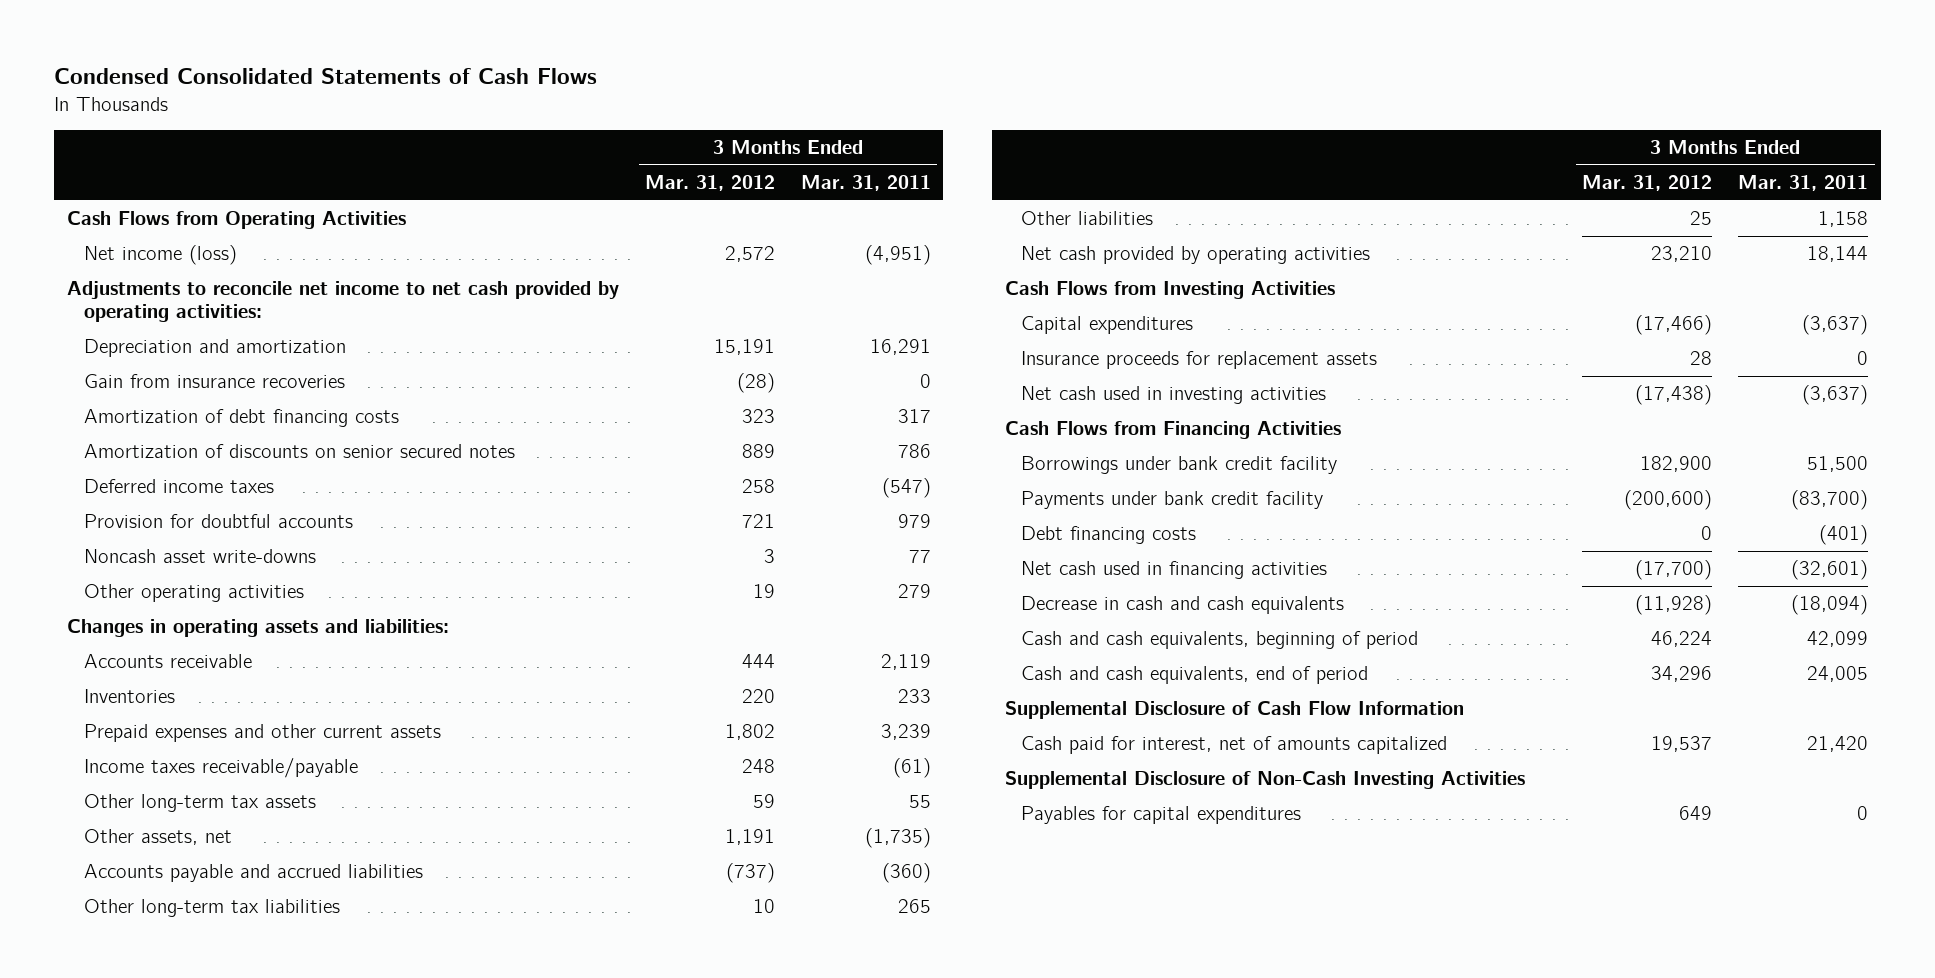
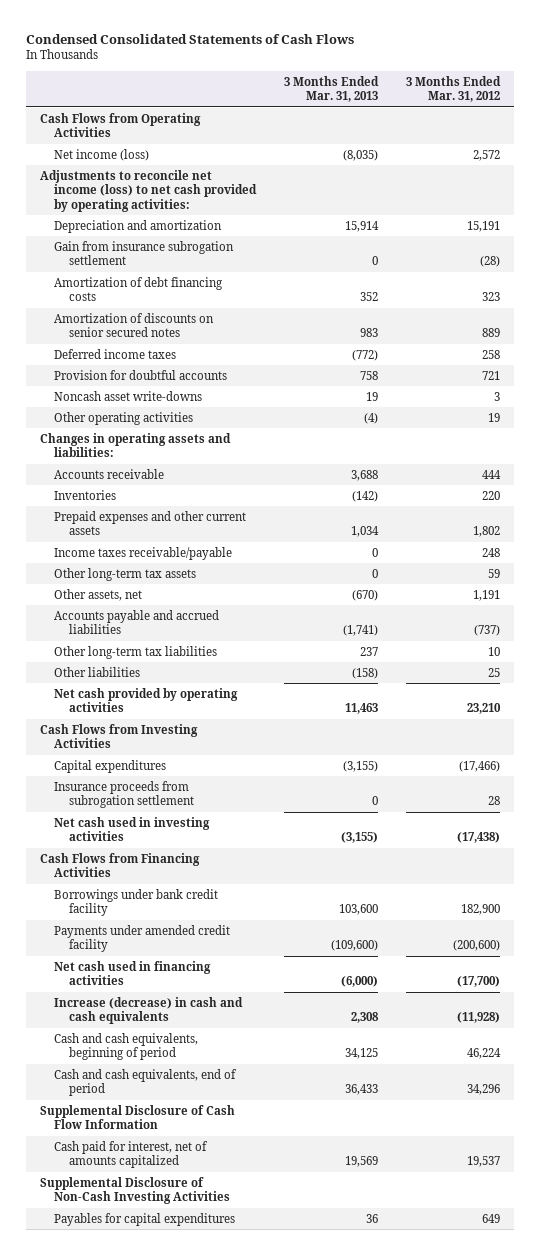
[800,174,931,191] Mar. 31, 2011 -> none
none -> [284,75,380,103] 3 Months Ended Mar. 31, 2013
[67,281,620,322] Adjustments to reconcile net income to net cash provided by operating activities: -> [39,169,258,212] Adjustments to reconcile net income (loss) to net cash provided by operating activities:
[83,374,345,389] Gain from insurance recoveries -> [54,240,235,266] Gain from insurance subrogation settlement
[1021,351,1378,370] Insurance proceeds for replacement assets -> [54,780,194,809] Insurance proceeds from subrogation settlement
[1021,526,1197,545] Debt financing costs -> none
[1021,491,1324,510] Payments under bank credit facility -> [54,924,231,953] Payments under amended credit facility
[1021,596,1345,615] Decrease in cash and cash equivalents -> [54,996,244,1025] Increase (decrease) in cash and cash equivalents

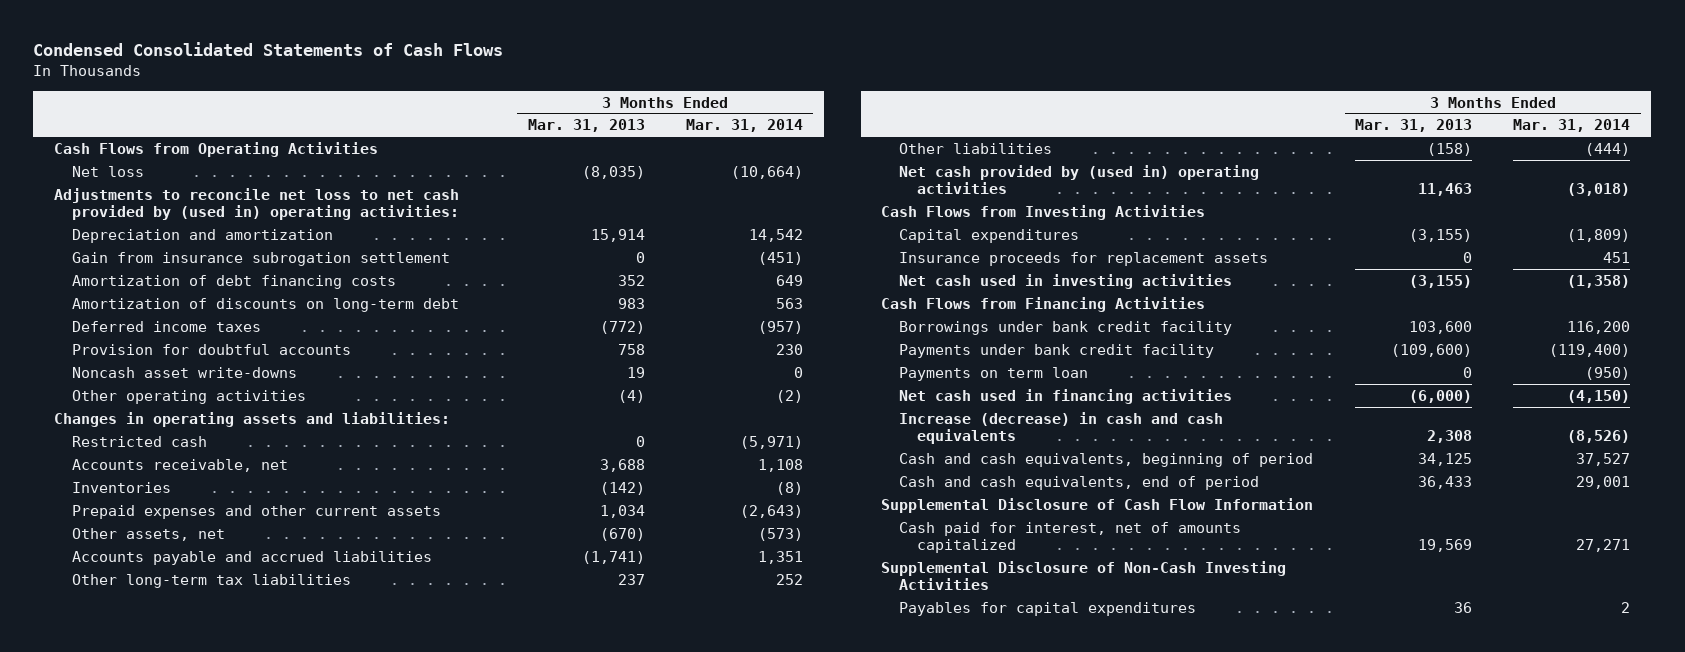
[406,75,502,103] 3 Months Ended Mar. 31, 2012 -> none
none -> [686,119,804,133] Mar. 31, 2014
[54,148,150,161] Net income (loss) -> [72,165,145,177] Net loss
[39,169,258,212] Adjustments to reconcile net income (loss) to net cash provided by operating activities: -> [54,187,460,221] Adjustments to reconcile net loss to net cash provided by (used in) operating activities:
[54,312,215,338] Amortization of discounts on senior secured notes -> [72,297,460,312] Amortization of discounts on long-term debt
none -> [72,435,208,447] Restricted cash
[54,468,165,479] Accounts receivable -> [72,458,289,472] Accounts receivable, net
[54,546,233,560] Income taxes receivable/payable -> none
[54,567,197,581] Other long-term tax assets -> none
[54,687,239,713] Net cash provided by operating activities -> [899,164,1260,195] Net cash provided by (used in) operating activities
[54,780,194,809] Insurance proceeds from subrogation settlement -> [899,251,1269,266] Insurance proceeds for replacement assets
[54,924,231,953] Payments under amended credit facility -> [899,343,1215,358] Payments under bank credit facility
none -> [899,366,1089,381] Payments on term loan

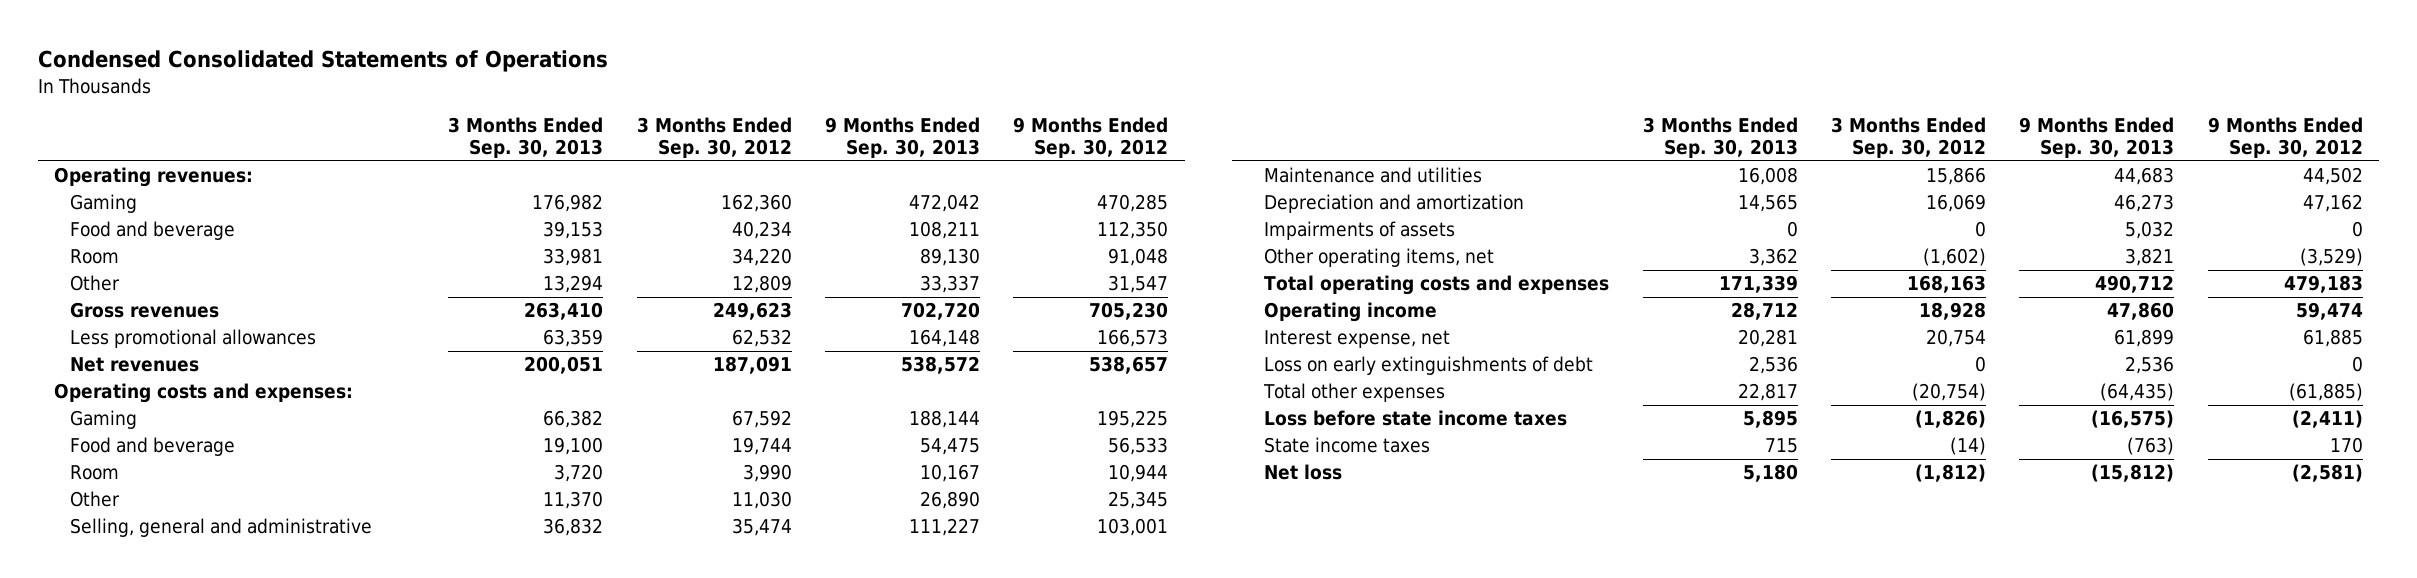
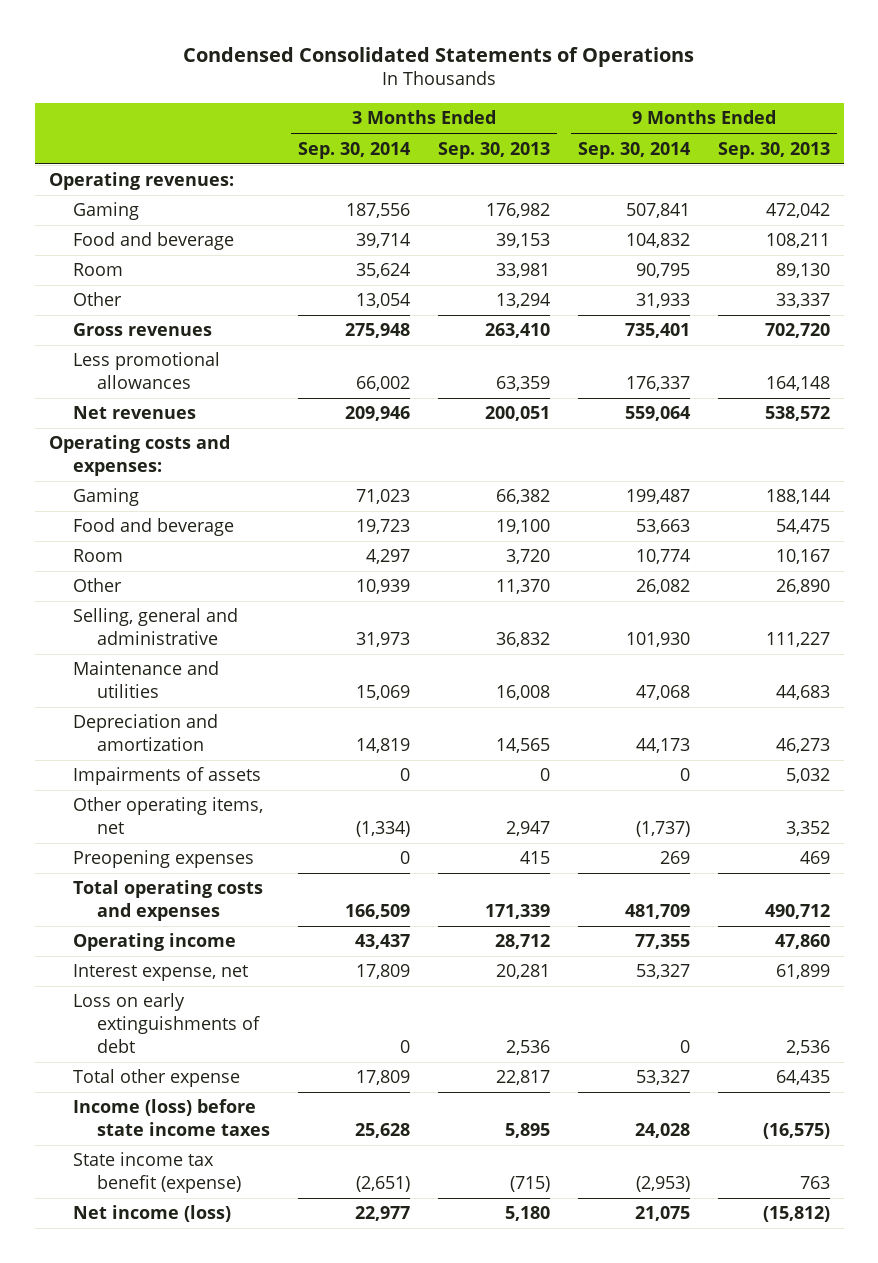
[636,116,792,159] 3 Months Ended Sep. 30, 2012 -> none
[1013,116,1169,159] 9 Months Ended Sep. 30, 2012 -> none
none -> [298,141,411,159] Sep. 30, 2014
none -> [577,141,690,159] Sep. 30, 2014
[1748,248,1798,267] 3,362 -> [505,821,550,837] 2,947
[2125,248,2175,267] 3,821 -> [785,821,830,837] 3,352
none -> [72,850,254,869] Preopening expenses
[1263,383,1446,403] Total other expenses -> [72,1069,240,1088] Total other expense
[2100,383,2175,402] (64,435) -> [775,1070,830,1086] 64,435
[1264,410,1568,427] Loss before state income taxes -> [72,1099,271,1137] Income (loss) before state income taxes
[1264,437,1431,454] State income taxes -> [72,1152,242,1194] State income tax benefit (expense)
[1764,438,1798,454] 715 -> [509,1176,550,1193] (715)
[2127,437,2175,456] (763) -> [799,1176,830,1190] 763
[1264,464,1343,481] Net loss -> [72,1205,231,1223] Net income (loss)

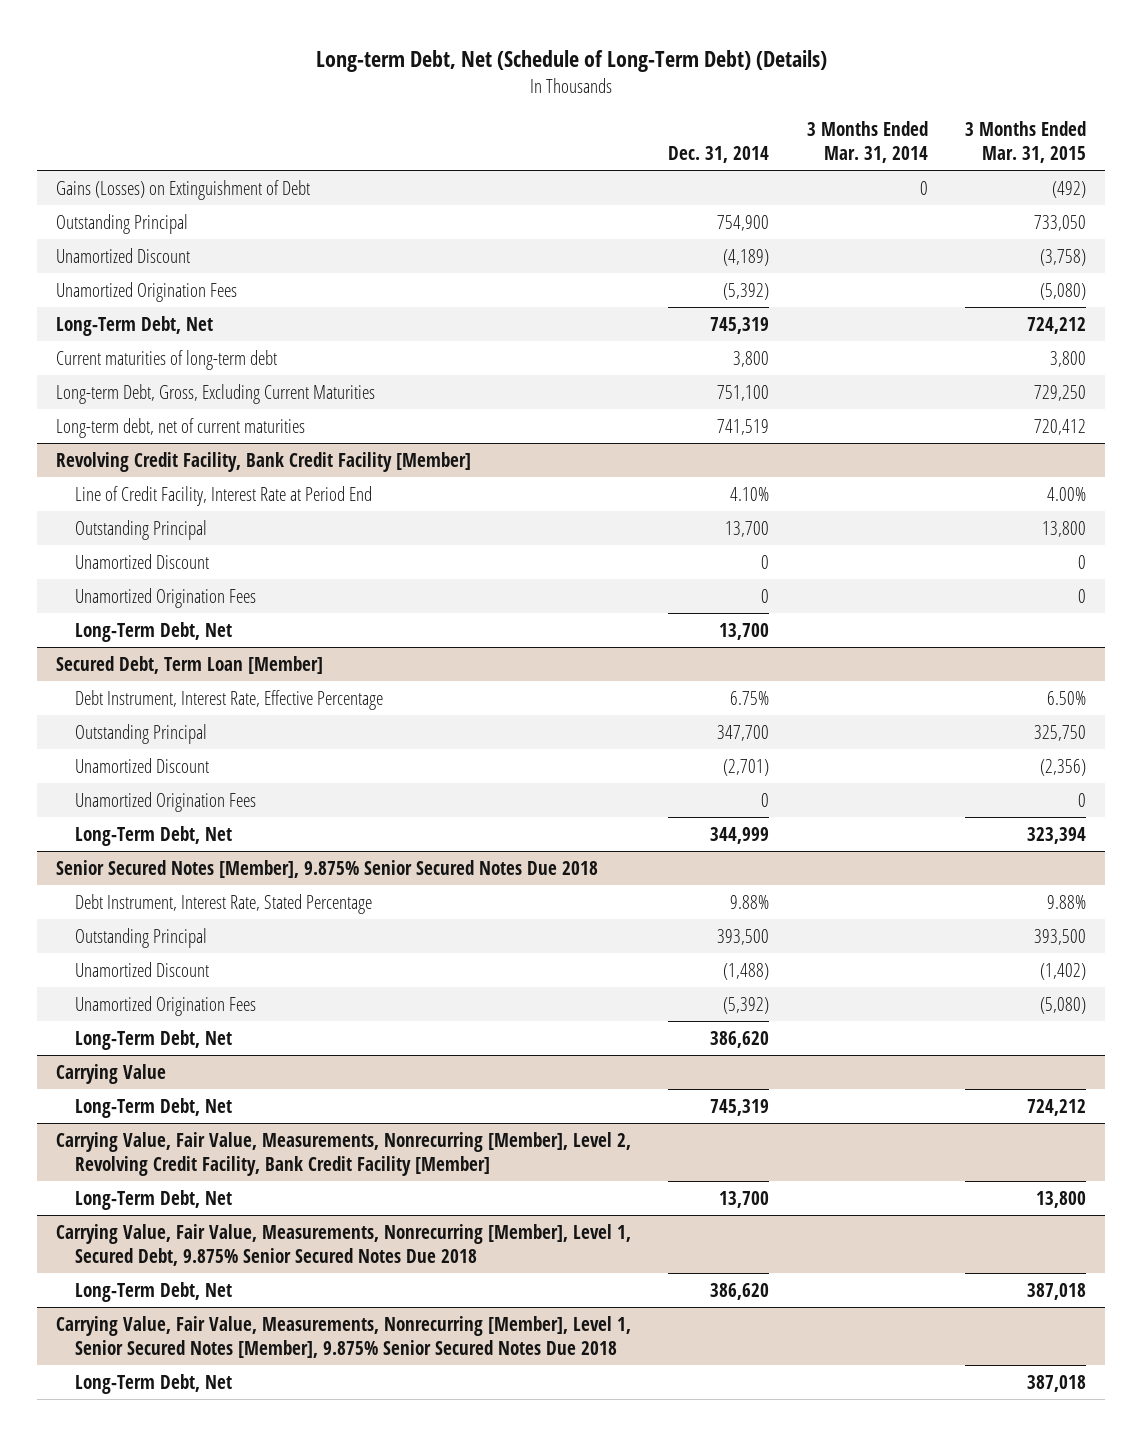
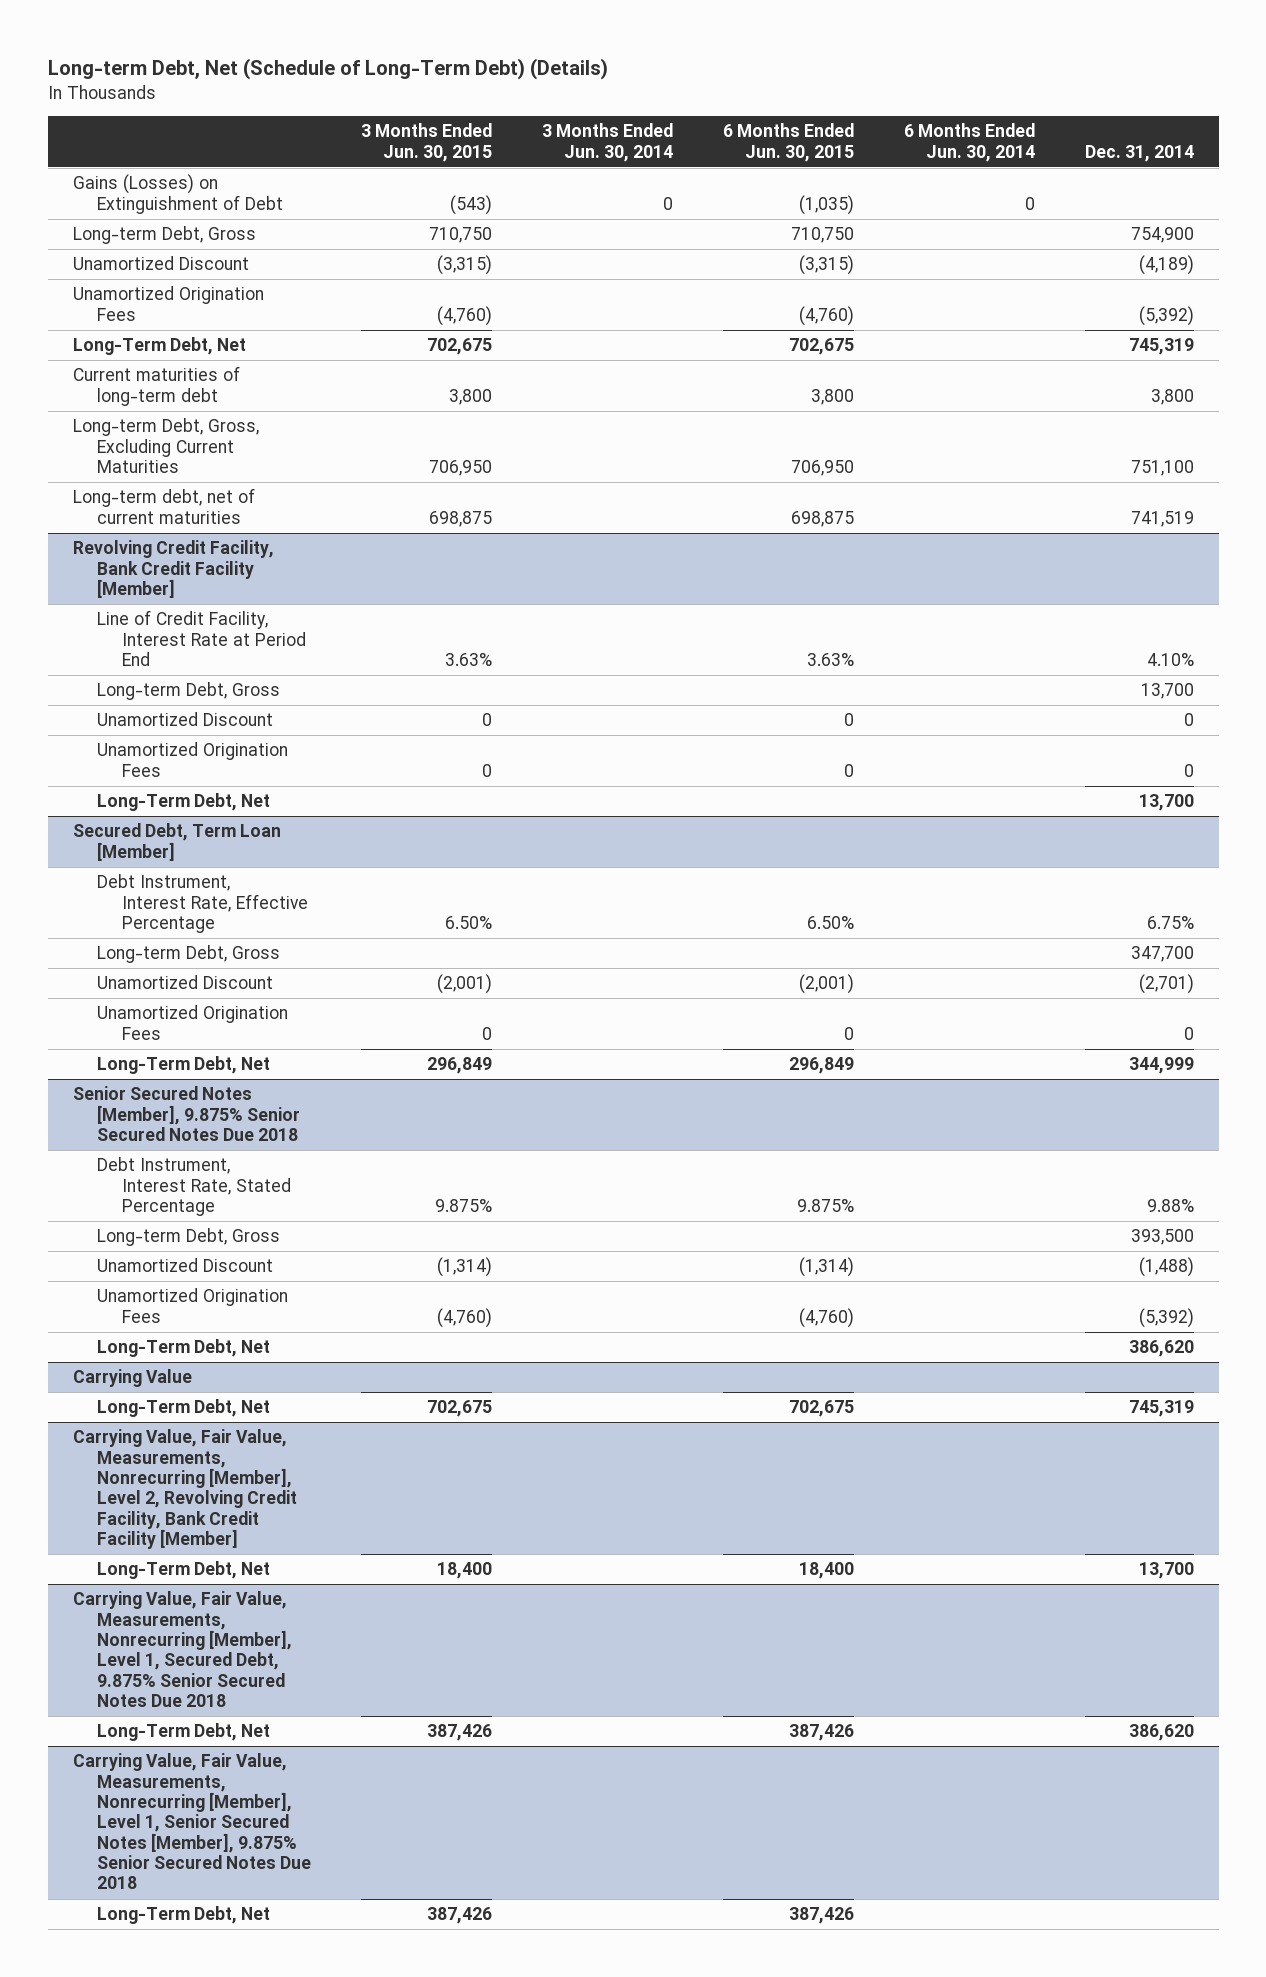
[806,121,928,163] 3 Months Ended Mar. 31, 2014 -> none
[964,121,1086,163] 3 Months Ended Mar. 31, 2015 -> none
none -> [361,123,493,162] 3 Months Ended Jun. 30, 2015
none -> [542,123,674,162] 3 Months Ended Jun. 30, 2014
none -> [722,123,854,162] 6 Months Ended Jun. 30, 2015
none -> [903,123,1035,162] 6 Months Ended Jun. 30, 2014
[55,213,188,234] Outstanding Principal -> [72,226,256,245] Long-term Debt, Gross
[75,519,208,540] Outstanding Principal -> [97,682,281,701] Long-term Debt, Gross
[75,723,208,744] Outstanding Principal -> [97,945,281,964] Long-term Debt, Gross
[75,927,208,948] Outstanding Principal -> [97,1228,281,1247] Long-term Debt, Gross

